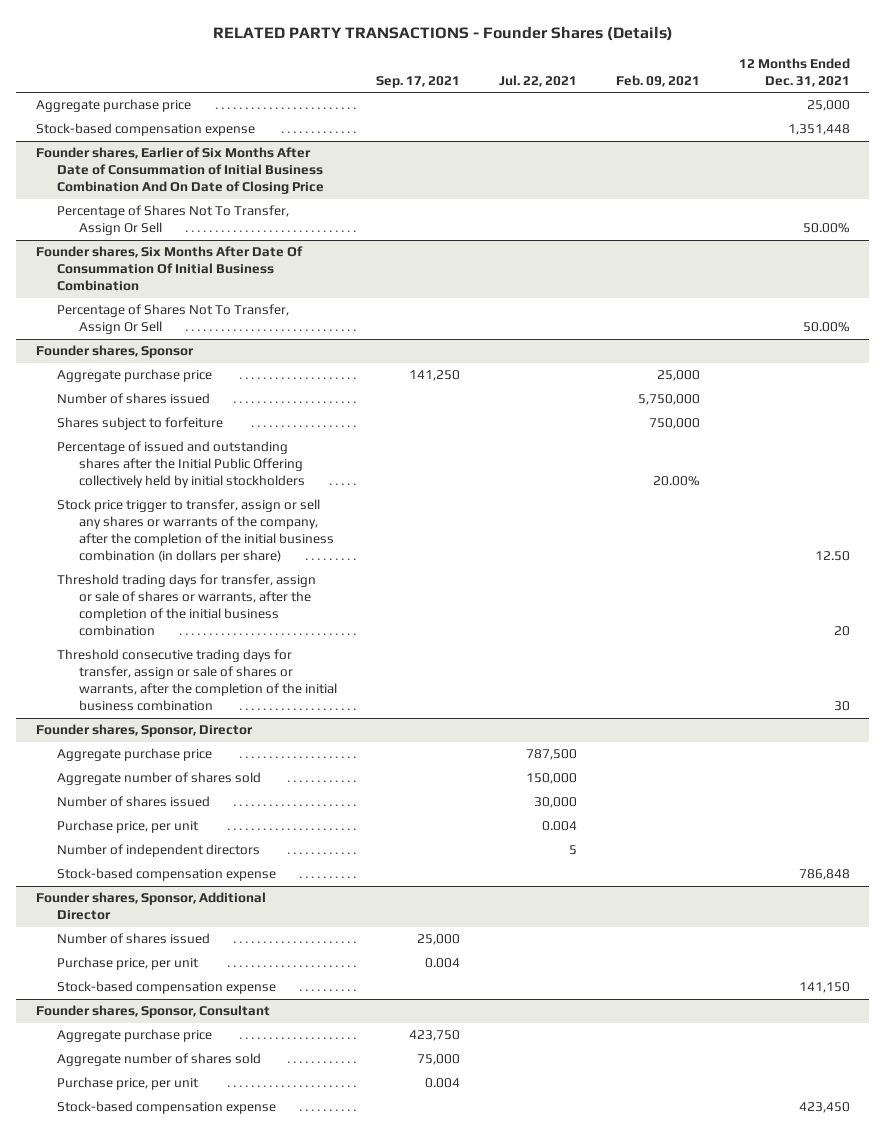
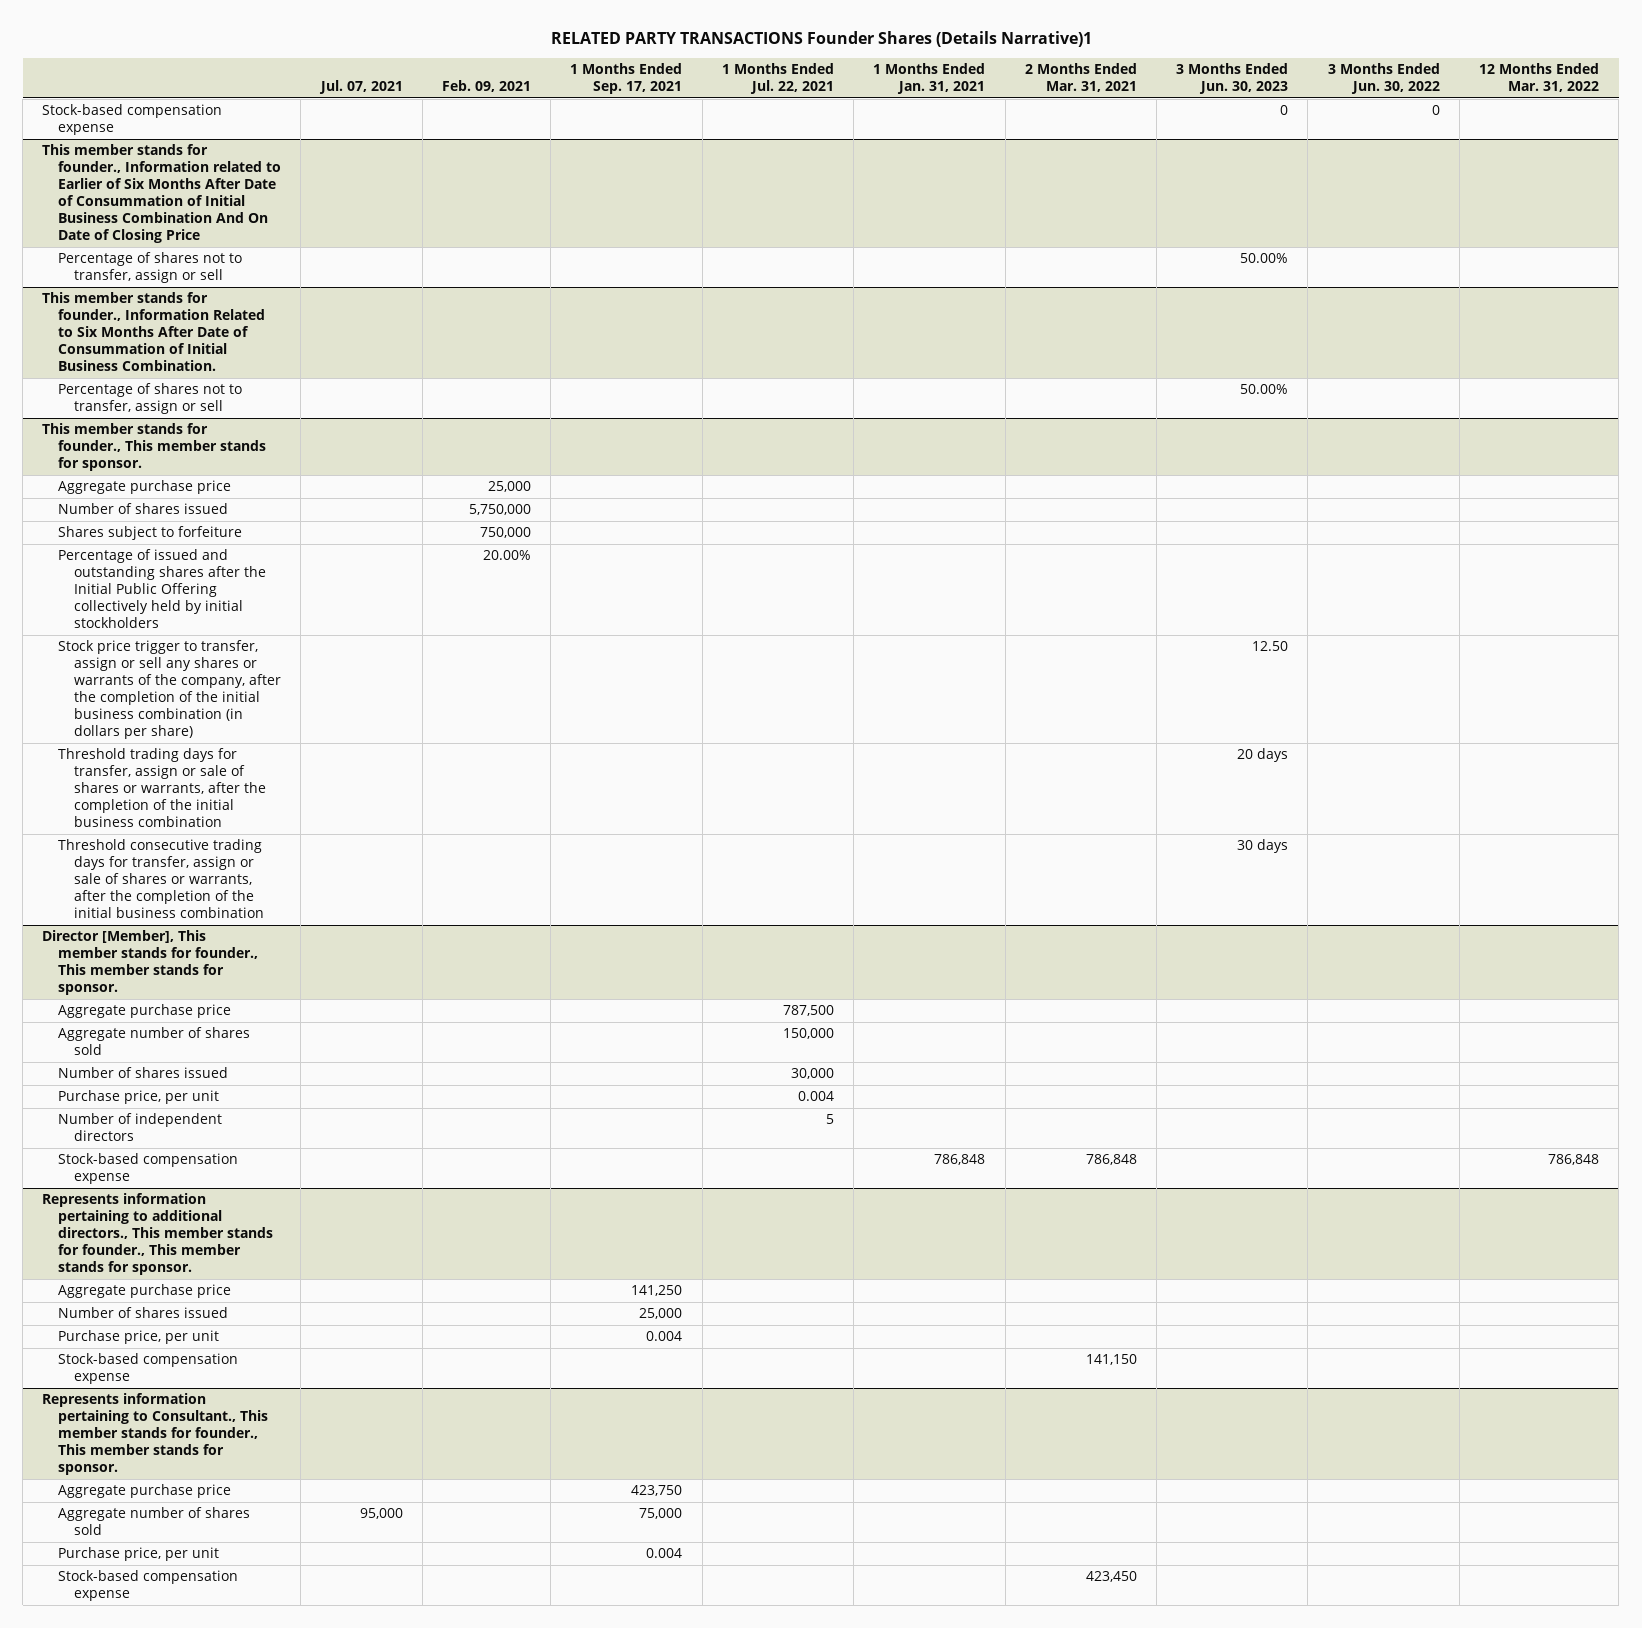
[212,25,673,41] RELATED PARTY TRANSACTIONS - Founder Shares (Details) -> [550,31,1092,48] RELATED PARTY TRANSACTIONS Founder Shares (Details Narrative)1
[375,75,460,88] Sep. 17, 2021 -> none
[498,74,577,87] Jul. 22, 2021 -> none
[738,57,850,87] 12 Months Ended Dec. 31, 2021 -> none
none -> [318,80,403,95] Jul. 07, 2021
none -> [570,63,683,95] 1 Months Ended Sep. 17, 2021
none -> [721,63,834,95] 1 Months Ended Jul. 22, 2021
none -> [873,63,986,95] 1 Months Ended Jan. 31, 2021
none -> [1024,63,1137,93] 2 Months Ended Mar. 31, 2021
none -> [1176,63,1289,95] 3 Months Ended Jun. 30, 2023
none -> [1327,63,1440,95] 3 Months Ended Jun. 30, 2022
none -> [1479,63,1600,93] 12 Months Ended Mar. 31, 2022
[35,99,191,113] Aggregate purchase price -> none
[35,147,325,195] Founder shares, Earlier of Six Months After Date of Consummation of Initial Business Combination And On Date of Closing Price -> [42,144,282,244] This member stands for founder., Information related to Earlier of Six Months After Date of Consummation of Initial Business Combination And On Date of Closing Price
[57,205,290,236] Percentage of Shares Not To Transfer, Assign Or Sell -> [58,252,243,284] Percentage of shares not to transfer, assign or sell
[35,246,303,292] Founder shares, Six Months After Date Of Consummation Of Initial Business Combination -> [42,292,266,372] This member stands for founder., Information Related to Six Months After Date of Consummation of Initial Business Combination.
[57,304,290,335] Percentage of Shares Not To Transfer, Assign Or Sell -> [58,383,243,415] Percentage of shares not to transfer, assign or sell
[35,345,194,359] Founder shares, Sponsor -> [42,423,267,472] This member stands for founder., This member stands for sponsor.
[35,724,253,738] Founder shares, Sponsor, Director -> none
[57,748,213,762] Aggregate purchase price -> none
[57,772,262,786] Aggregate number of shares sold -> none
[57,796,211,808] Number of shares issued -> none
[57,820,200,834] Purchase price, per unit -> none
[57,844,261,858] Number of independent directors -> none
[57,868,277,882] Stock-based compensation expense -> none
[35,892,266,921] Founder shares, Sponsor, Additional Director -> none
[57,933,211,945] Number of shares issued -> none
[57,957,200,971] Purchase price, per unit -> none
[57,981,277,995] Stock-based compensation expense -> none
[35,1005,270,1019] Founder shares, Sponsor, Consultant -> none
[57,1029,213,1043] Aggregate purchase price -> none
[57,1053,262,1067] Aggregate number of shares sold -> none
[57,1077,200,1091] Purchase price, per unit -> none
[57,1101,277,1115] Stock-based compensation expense -> none
none -> [42,930,259,996] Director [Member], This member stands for founder., This member stands for sponsor.
none -> [58,1004,232,1019] Aggregate purchase price
none -> [58,1027,251,1056] Aggregate number of shares sold
none -> [58,1067,229,1079] Number of shares issued
none -> [58,1090,220,1105] Purchase price, per unit
none -> [58,1113,223,1142] Number of independent directors
none -> [58,1153,239,1185] Stock-based compensation expense
none -> [42,1193,274,1276] Represents information pertaining to additional directors., This member stands for founder., This member stands for sponsor.
none -> [58,1284,232,1299] Aggregate purchase price
none -> [58,1307,229,1319] Number of shares issued
none -> [58,1330,220,1345] Purchase price, per unit
none -> [58,1353,239,1385] Stock-based compensation expense
none -> [42,1393,269,1476] Represents information pertaining to Consultant., This member stands for founder., This member stands for sponsor.
none -> [58,1484,232,1499] Aggregate purchase price
none -> [58,1507,251,1536] Aggregate number of shares sold
none -> [58,1547,220,1562] Purchase price, per unit
none -> [58,1570,239,1602] Stock-based compensation expense

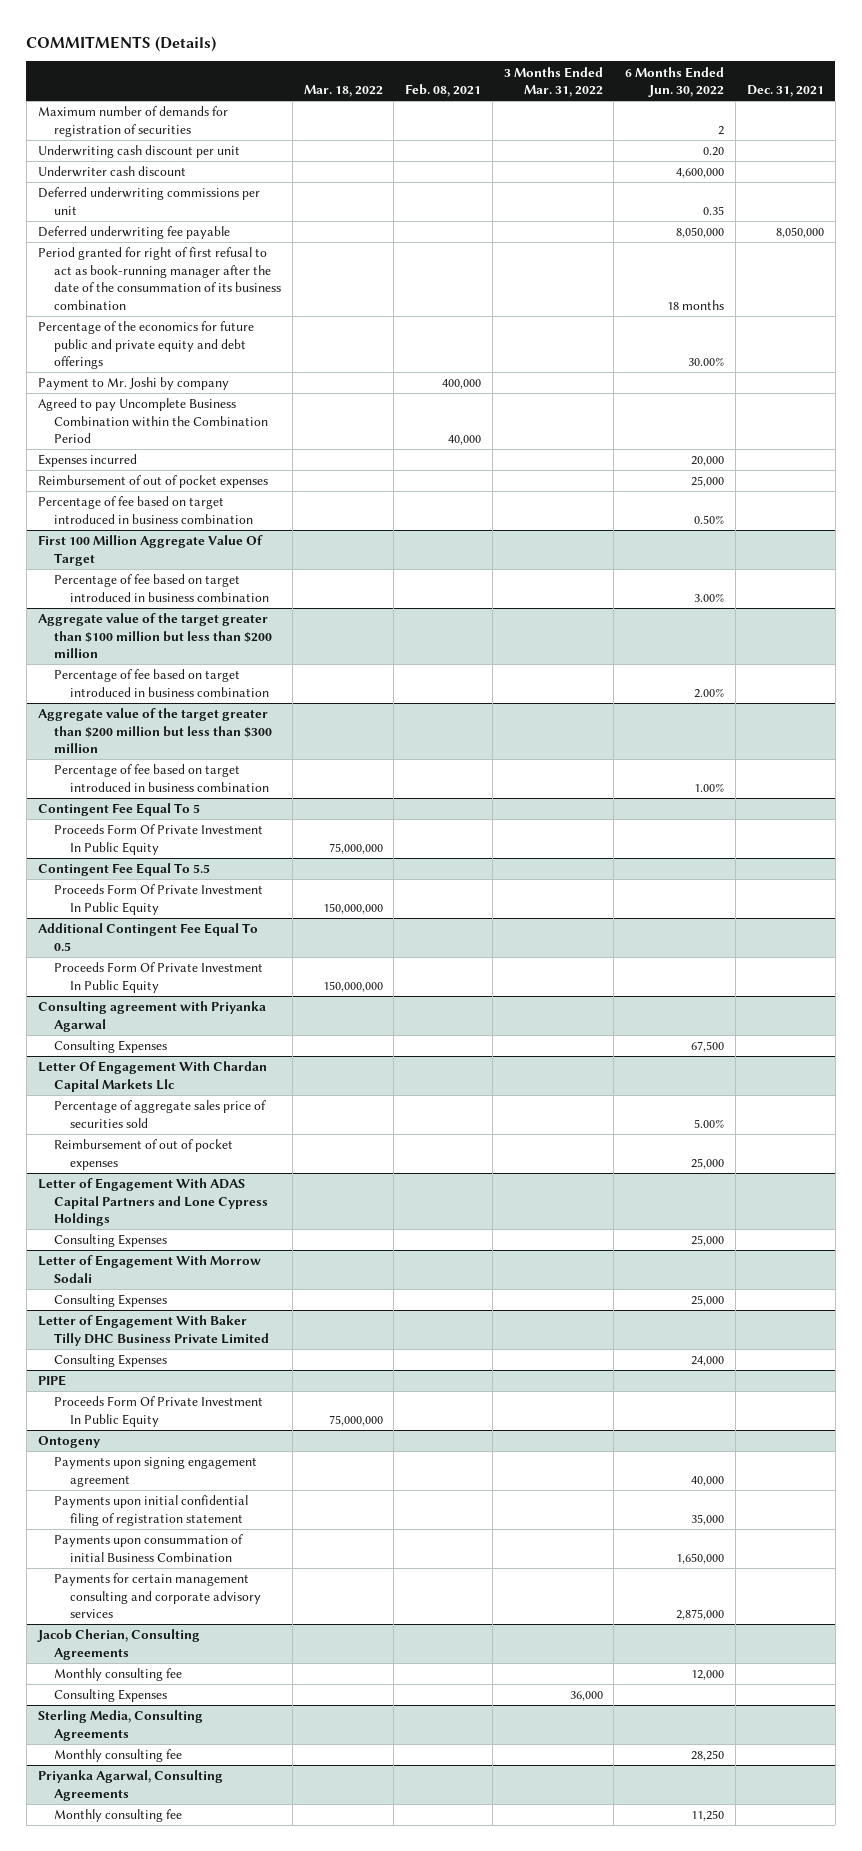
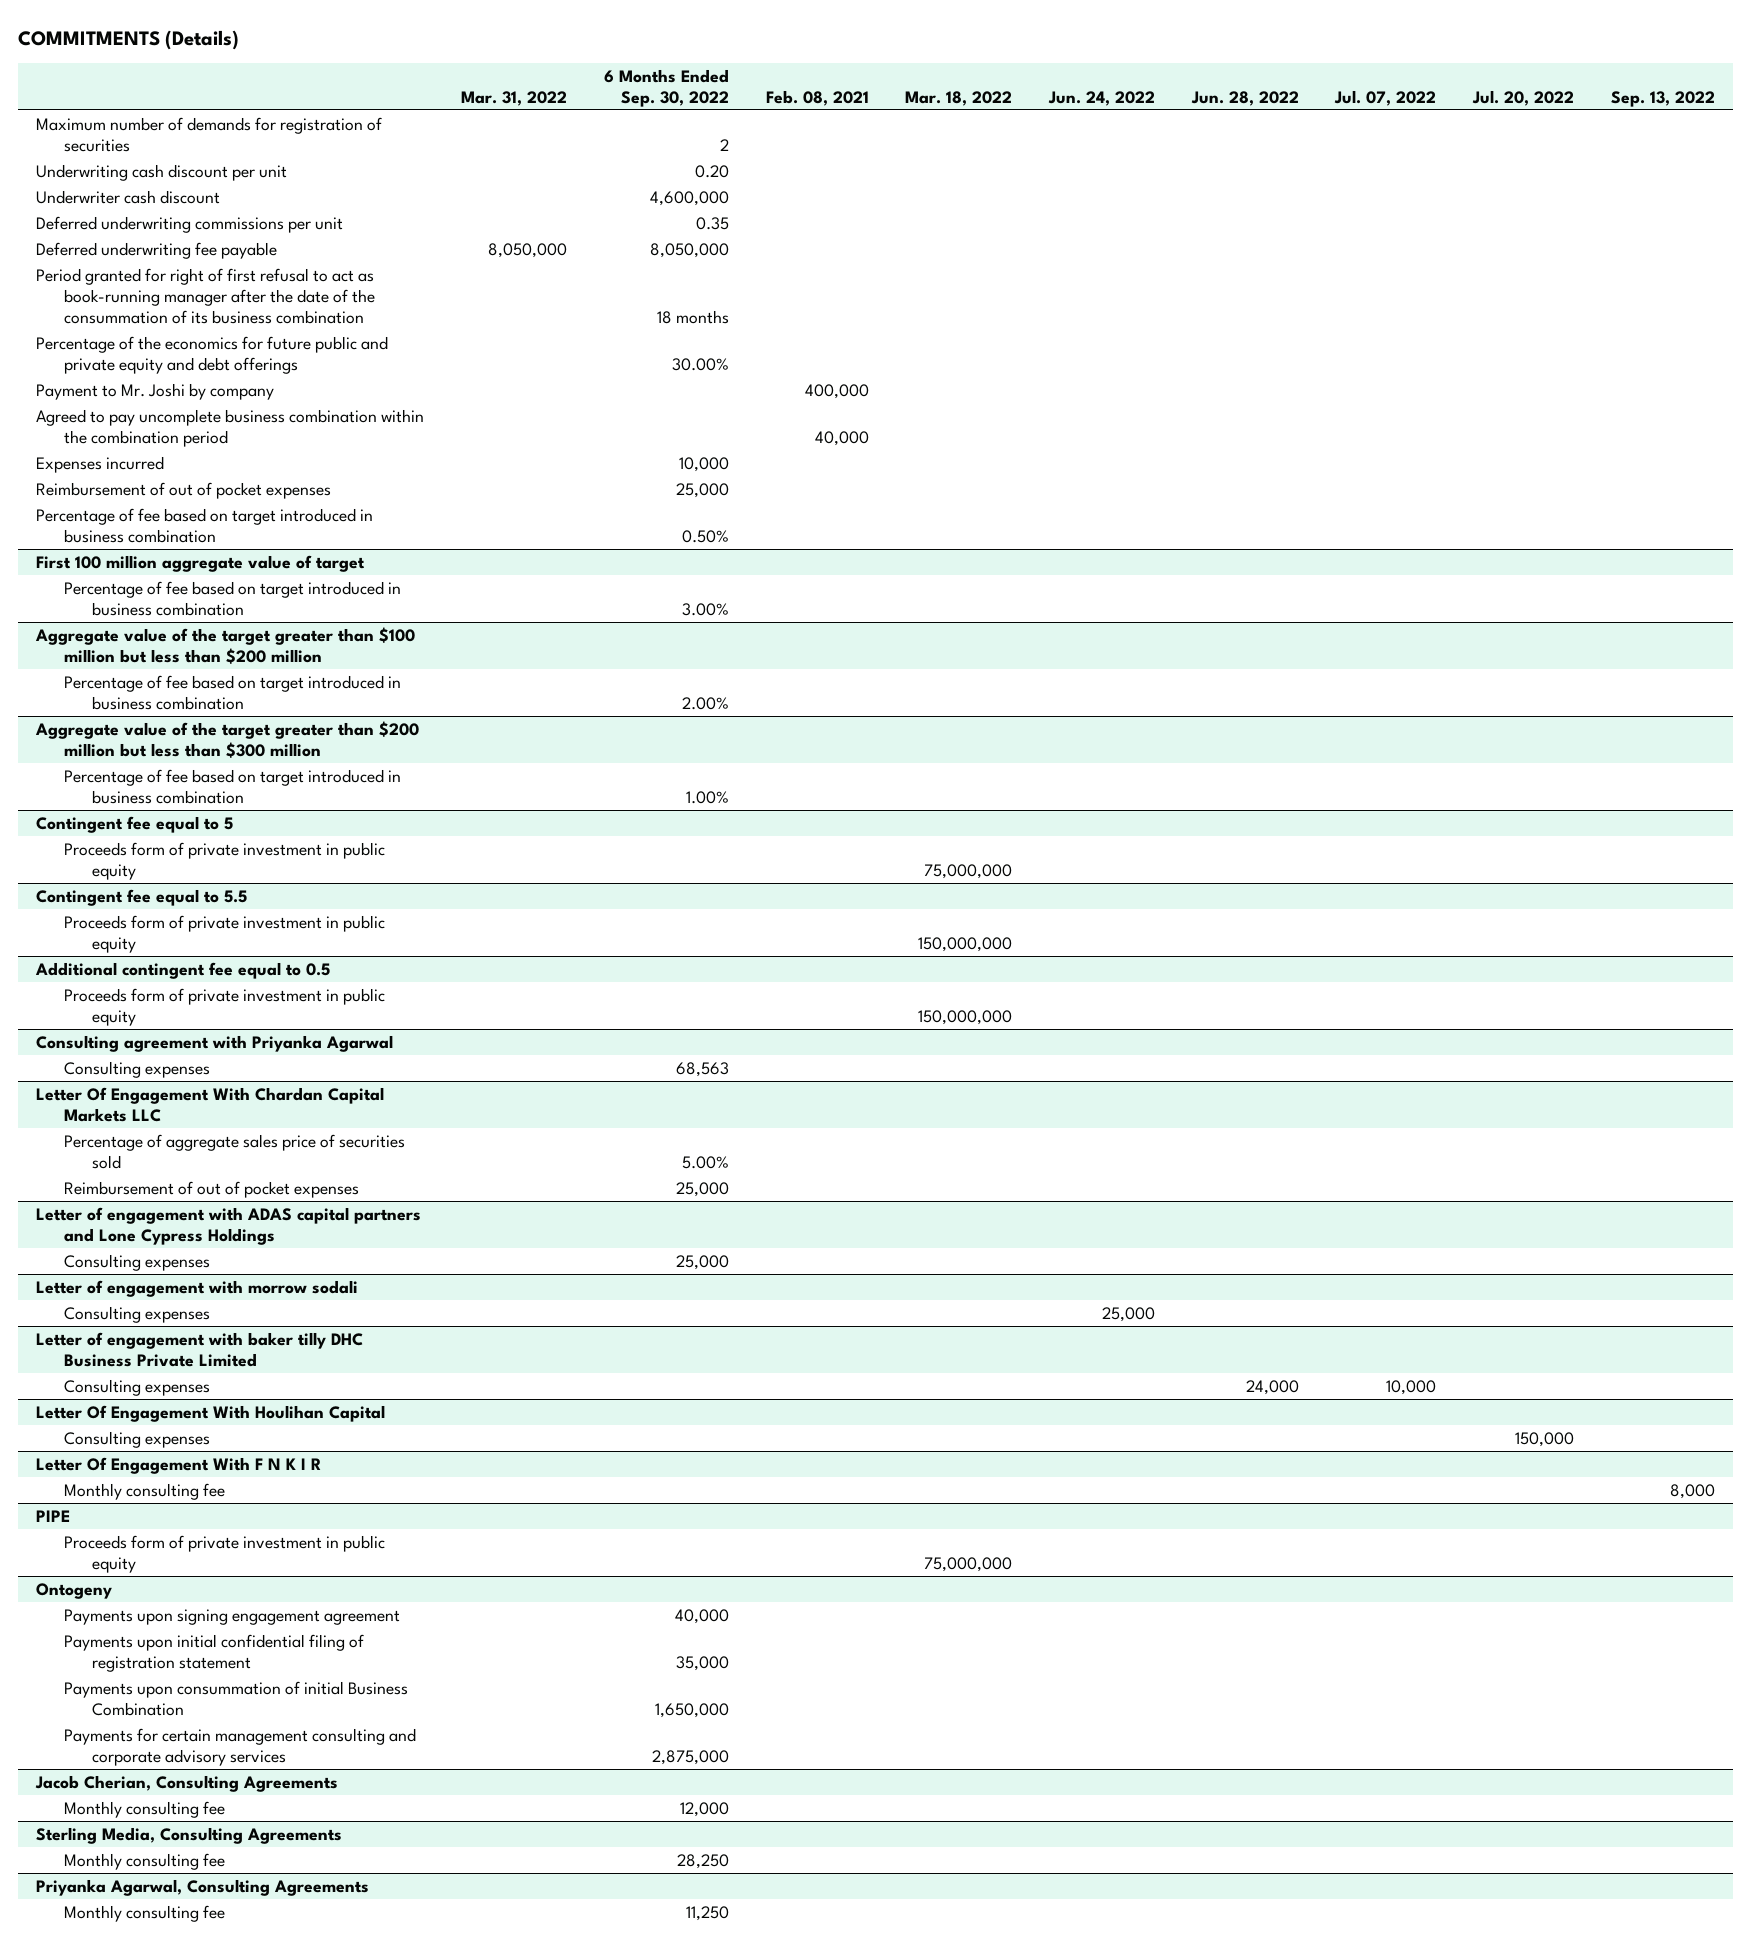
[503,66,603,98] 3 Months Ended Mar. 31, 2022 -> none
[625,66,725,98] 6 Months Ended Jun. 30, 2022 -> none
[746,85,824,98] Dec. 31, 2021 -> none
none -> [461,90,568,106] Mar. 31, 2022
none -> [603,68,729,107] 6 Months Ended Sep. 30, 2022
none -> [1048,90,1156,106] Jun. 24, 2022
none -> [1190,90,1299,106] Jun. 28, 2022
none -> [1334,89,1437,106] Jul. 07, 2022
none -> [1472,89,1575,106] Jul. 20, 2022
none -> [1610,90,1715,107] Sep. 13, 2022
[37,398,268,444] Agreed to pay Uncomplete Business Combination within the Combination Period -> [36,408,425,447] Agreed to pay uncomplete business combination within the combination period
[37,535,263,566] First 100 Million Aggregate Value Of Target -> [36,554,366,572] First 100 million aggregate value of target
[37,803,200,817] Contingent Fee Equal To 5 -> [36,815,234,833] Contingent fee equal to 5
[53,824,263,855] Proceeds Form Of Private Investment In Public Equity -> [64,841,386,880] Proceeds form of private investment in public equity
[37,863,210,877] Contingent Fee Equal To 5.5 -> [36,888,248,906] Contingent fee equal to 5.5
[53,884,263,915] Proceeds Form Of Private Investment In Public Equity -> [64,914,386,953] Proceeds form of private investment in public equity
[37,923,258,951] Additional Contingent Fee Equal To 0.5 -> [35,961,331,979] Additional contingent fee equal to 0.5
[53,962,263,993] Proceeds Form Of Private Investment In Public Equity -> [64,987,386,1026] Proceeds form of private investment in public equity
[53,1040,167,1054] Consulting Expenses -> [64,1060,211,1078] Consulting expenses
[37,1061,267,1092] Letter Of Engagement With Chardan Capital Markets Llc -> [36,1086,385,1122] Letter Of Engagement With Chardan Capital Markets LLC
[37,1178,268,1227] Letter of Engagement With ADAS Capital Partners and Lone Cypress Holdings -> [36,1206,422,1245] Letter of engagement with ADAS capital partners and Lone Cypress Holdings
[53,1234,167,1248] Consulting Expenses -> [64,1253,211,1271] Consulting expenses
[37,1255,261,1283] Letter of Engagement With Morrow Sodali -> [36,1279,359,1297] Letter of engagement with morrow sodali
[53,1294,167,1308] Consulting Expenses -> [64,1305,211,1323] Consulting expenses
[37,1315,269,1346] Letter of Engagement With Baker Tilly DHC Business Private Limited -> [36,1331,364,1367] Letter of engagement with baker tilly DHC Business Private Limited
[53,1354,167,1368] Consulting Expenses -> [64,1378,211,1396] Consulting expenses
none -> [36,1404,386,1422] Letter Of Engagement With Houlihan Capital
none -> [64,1430,211,1448] Consulting expenses
none -> [36,1456,322,1474] Letter Of Engagement With F N K I R
none -> [64,1482,226,1500] Monthly consulting fee
[53,1396,263,1427] Proceeds Form Of Private Investment In Public Equity -> [64,1534,386,1573] Proceeds form of private investment in public equity
[53,1689,167,1703] Consulting Expenses -> none

